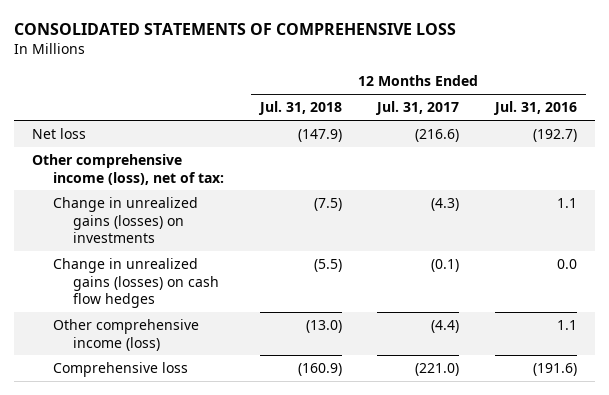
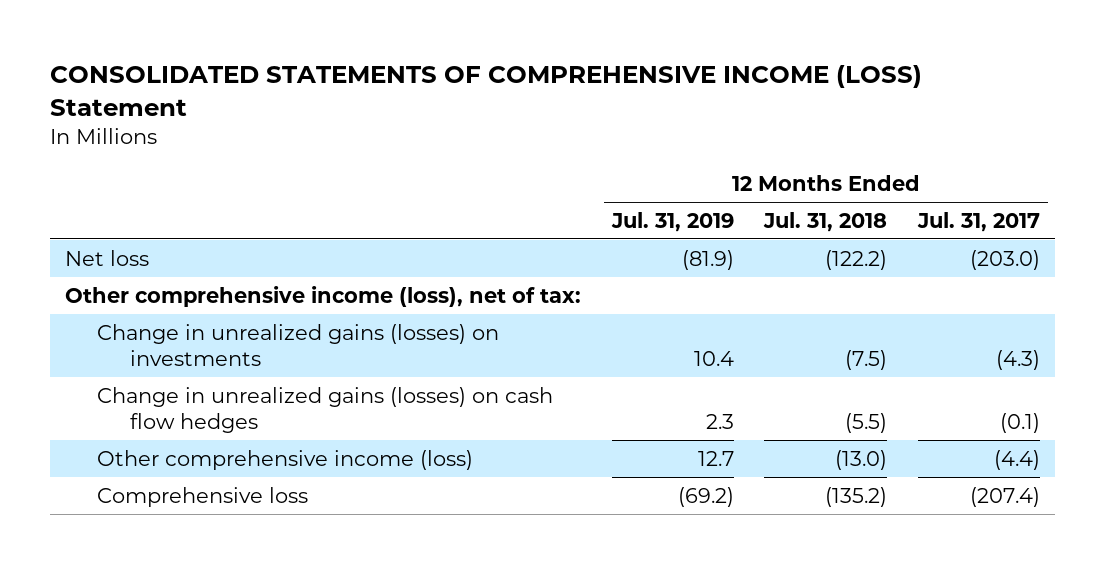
[13,23,456,36] CONSOLIDATED STATEMENTS OF COMPREHENSIVE LOSS -> [50,64,923,116] CONSOLIDATED STATEMENTS OF COMPREHENSIVE INCOME (LOSS) Statement
[493,101,578,116] Jul. 31, 2016 -> none
none -> [610,211,734,232] Jul. 31, 2019
[297,129,342,143] (147.9) -> [825,249,888,270] (122.2)
[415,129,460,143] (216.6) -> [969,249,1040,270] (203.0)
[297,363,342,377] (160.9) -> [825,486,888,507] (135.2)
[415,363,460,377] (221.0) -> [969,486,1040,507] (207.4)

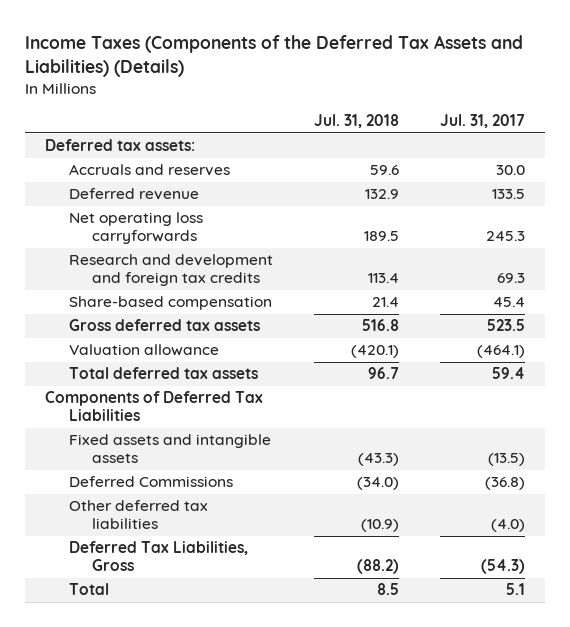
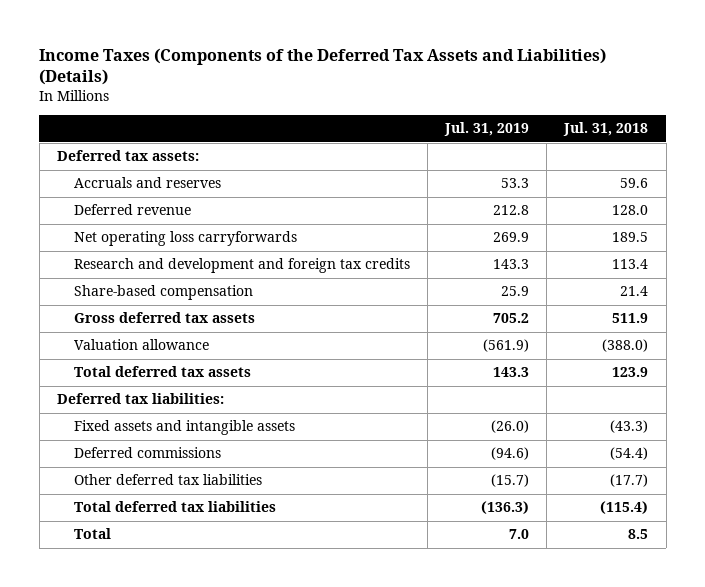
[439,114,525,129] Jul. 31, 2017 -> none
none -> [444,122,530,137] Jul. 31, 2019
[364,189,399,200] 132.9 -> [612,205,649,216] 128.0
[361,319,399,332] 516.8 -> [612,313,649,324] 511.9
[350,345,399,359] (420.1) -> [602,339,649,353] (388.0)
[367,367,399,380] 96.7 -> [612,367,649,378] 123.9
[45,391,264,422] Components of Deferred Tax Liabilities -> [56,393,224,405] Deferred tax liabilities:
[68,476,233,488] Deferred Commissions -> [74,447,222,459] Deferred commissions
[356,477,399,491] (34.0) -> [610,447,649,461] (54.4)
[360,519,399,533] (10.9) -> [610,474,649,488] (17.7)
[68,541,248,572] Deferred Tax Liabilities, Gross -> [74,501,277,513] Total deferred tax liabilities
[356,559,399,575] (88.2) -> [600,501,649,515] (115.4)

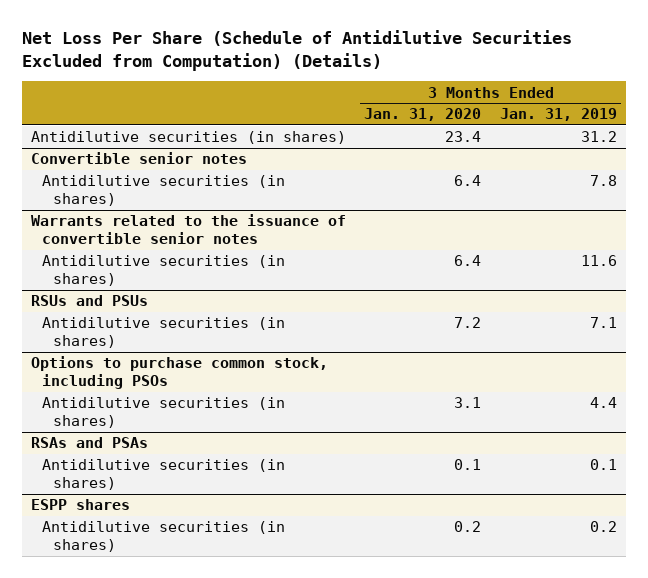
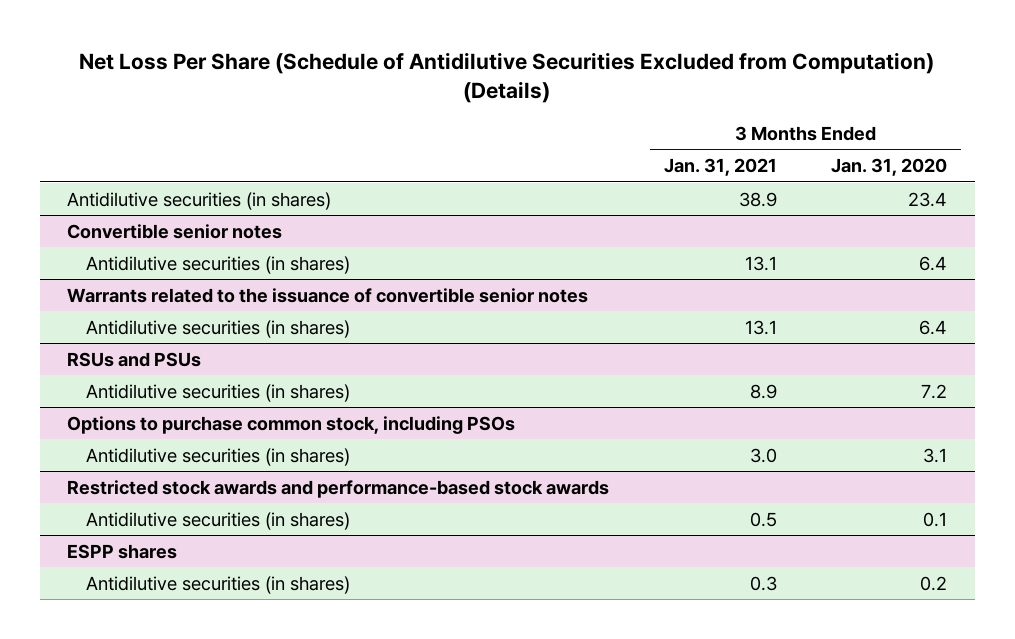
[499,108,617,122] Jan. 31, 2019 -> none
none -> [663,158,777,177] Jan. 31, 2021
[30,437,148,449] RSAs and PSAs -> [67,479,610,498] Restricted stock awards and performance-based stock awards

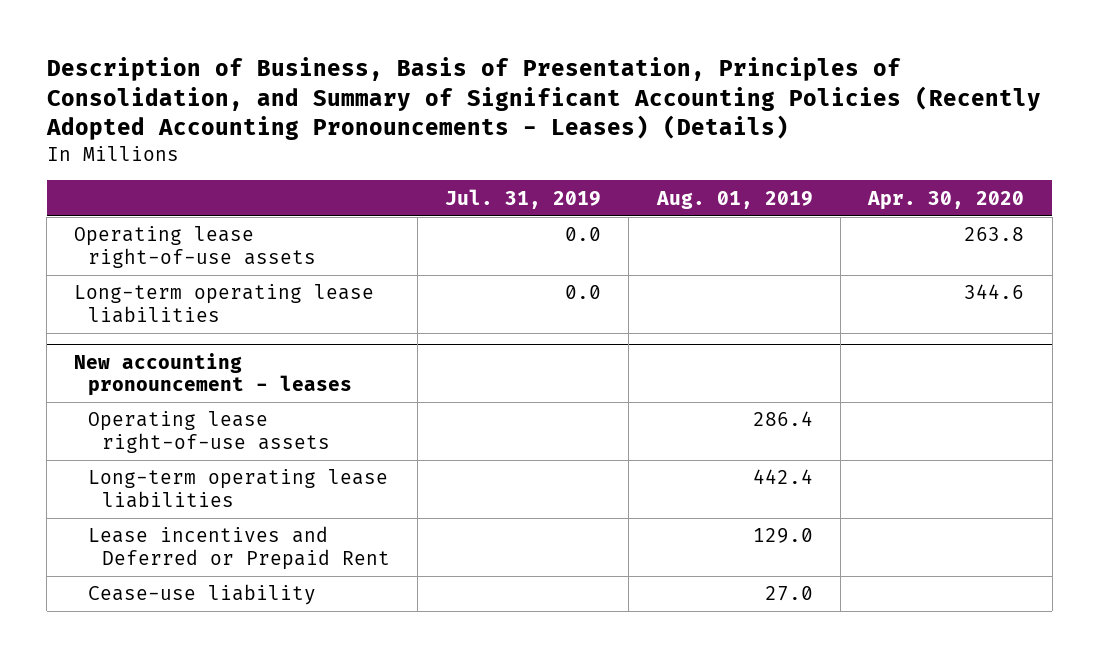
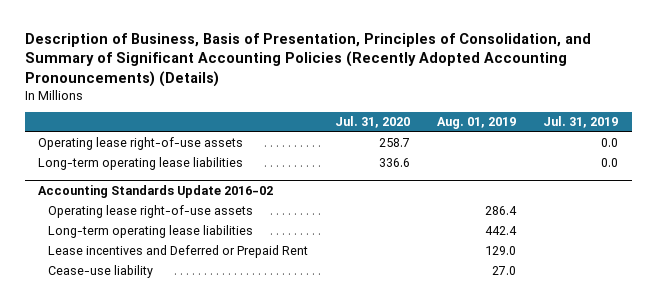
[45,57,1041,141] Description of Business, Basis of Presentation, Principles of Consolidation, and Summary of Significant Accounting Policies (Recently Adopted Accounting Pronouncements - Leases) (Details) -> [24,33,591,87] Description of Business, Basis of Presentation, Principles of Consolidation, and Summary of Significant Accounting Policies (Recently Adopted Accounting Pronouncements) (Details)
[867,190,1025,210] Apr. 30, 2020 -> none
none -> [334,116,410,129] Jul. 31, 2020
[74,352,352,397] New accounting pronouncement - leases -> [38,185,274,199] Accounting Standards Update 2016-02

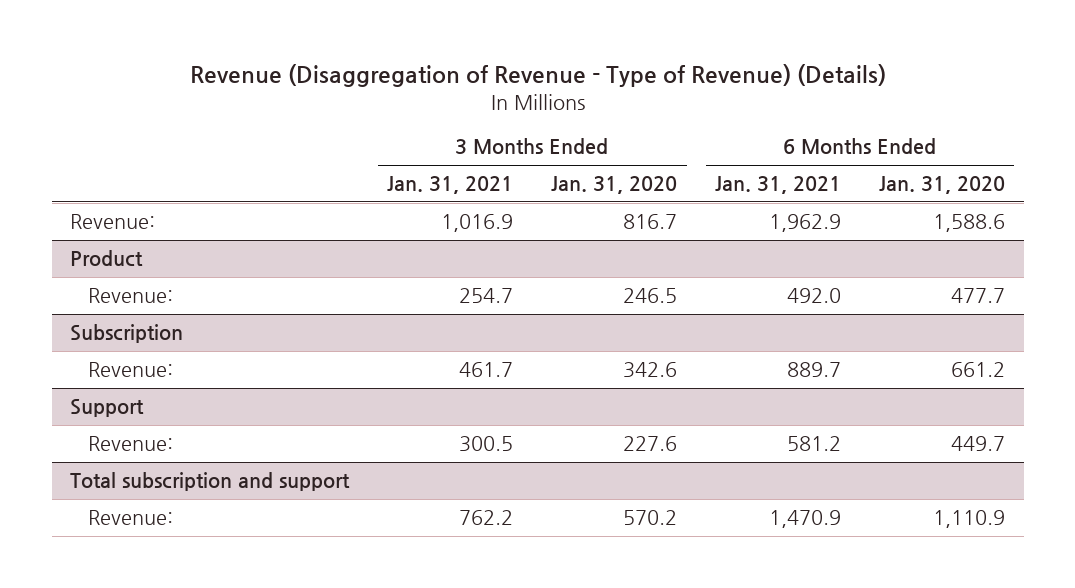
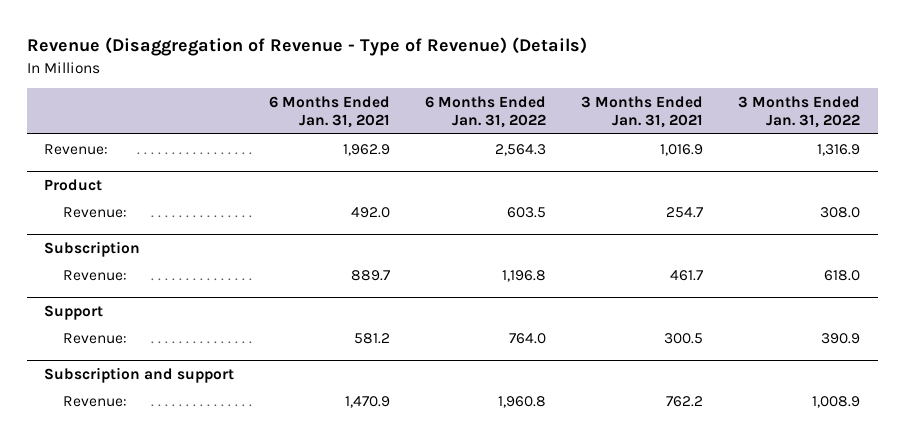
[551,176,678,195] Jan. 31, 2020 -> none
[878,176,1005,195] Jan. 31, 2020 -> none
none -> [425,95,547,129] 6 Months Ended Jan. 31, 2022
none -> [738,95,861,129] 3 Months Ended Jan. 31, 2022
[70,472,351,492] Total subscription and support -> [44,366,235,383] Subscription and support

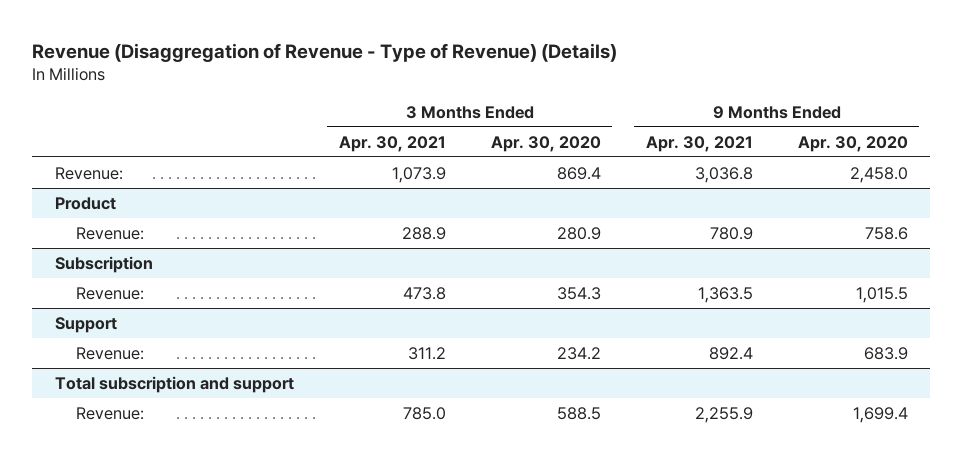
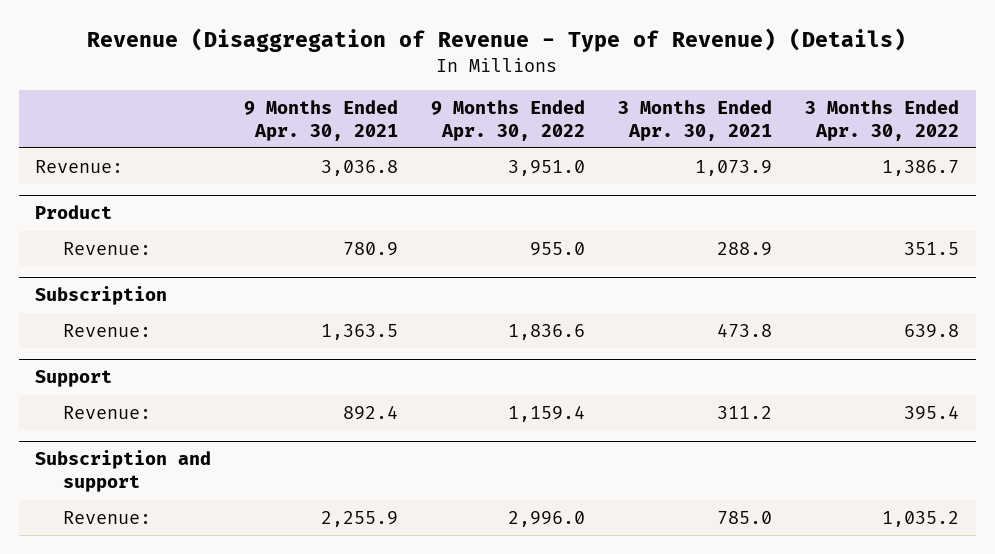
[490,135,601,152] Apr. 30, 2020 -> none
[797,135,908,152] Apr. 30, 2020 -> none
none -> [431,99,586,141] 9 Months Ended Apr. 30, 2022
none -> [805,99,960,141] 3 Months Ended Apr. 30, 2022
[54,375,294,393] Total subscription and support -> [35,450,212,493] Subscription and support

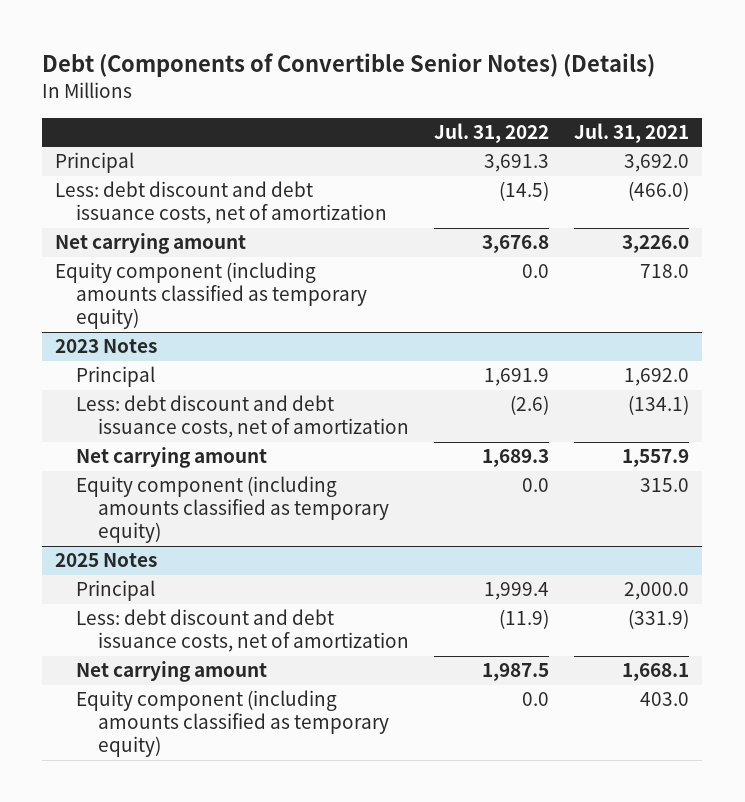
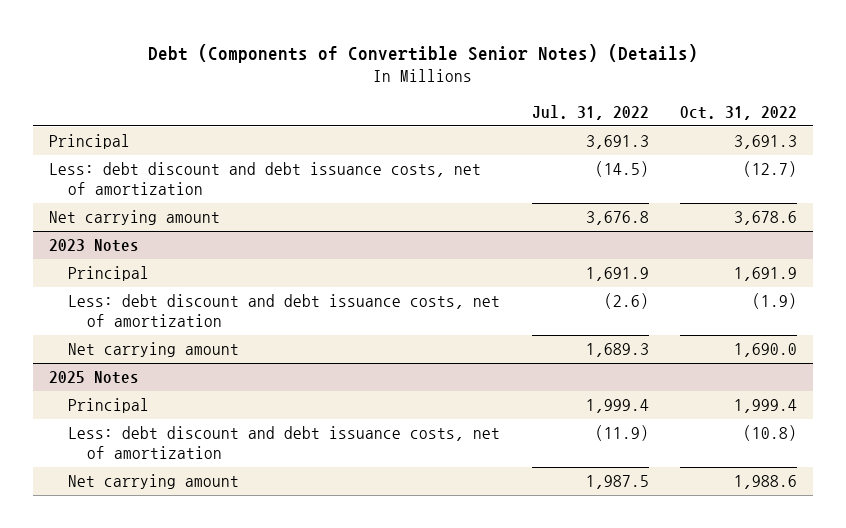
[574,122,690,143] Jul. 31, 2021 -> none
none -> [680,105,798,120] Oct. 31, 2022
[55,262,368,330] Equity component (including amounts classified as temporary equity) -> none
[76,476,389,544] Equity component (including amounts classified as temporary equity) -> none
[76,690,389,758] Equity component (including amounts classified as temporary equity) -> none

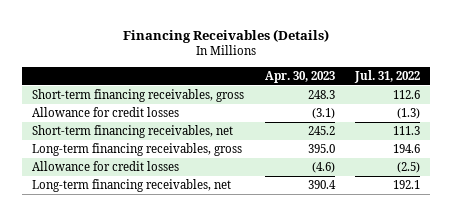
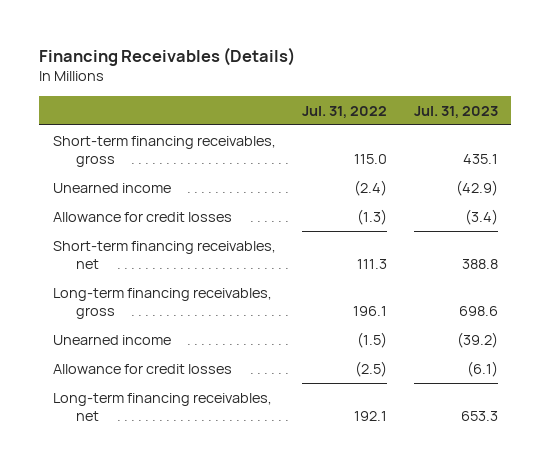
[264,70,335,83] Apr. 30, 2023 -> none
none -> [413,105,498,118] Jul. 31, 2023
[393,90,421,100] 112.6 -> [354,153,388,164] 115.0
none -> [52,182,171,193] Unearned income
[393,144,421,154] 194.6 -> [353,305,388,316] 196.1
none -> [52,334,171,345] Unearned income

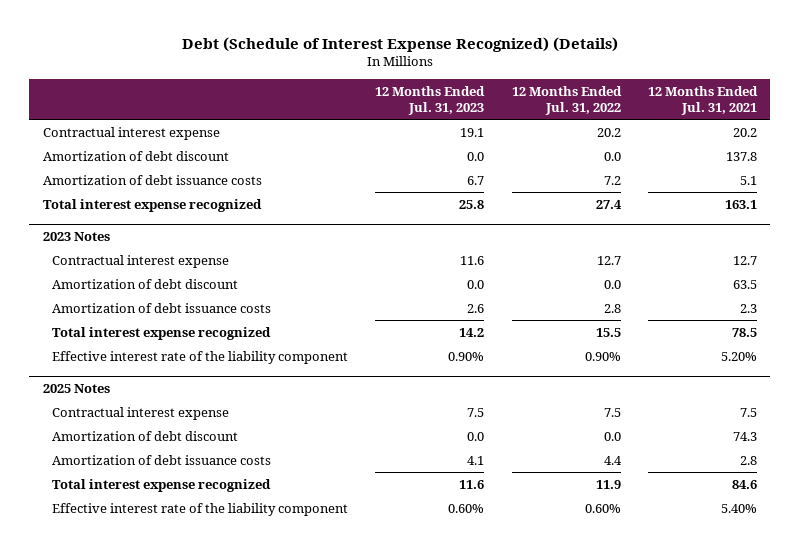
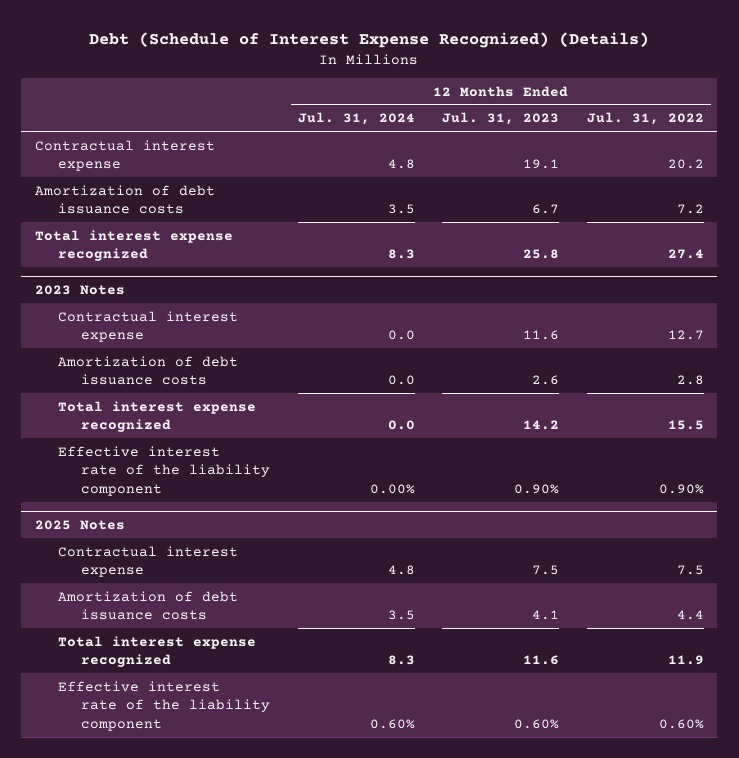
[647,85,758,115] 12 Months Ended Jul. 31, 2021 -> none
none -> [297,112,415,126] Jul. 31, 2024
[42,150,229,161] Amortization of debt discount -> none
[52,278,239,289] Amortization of debt discount -> none
[52,430,239,441] Amortization of debt discount -> none

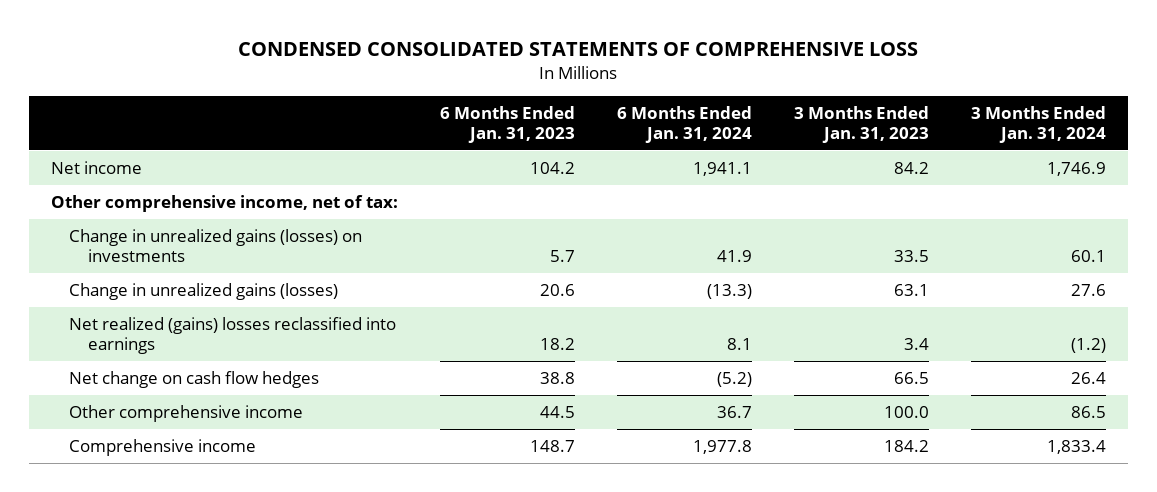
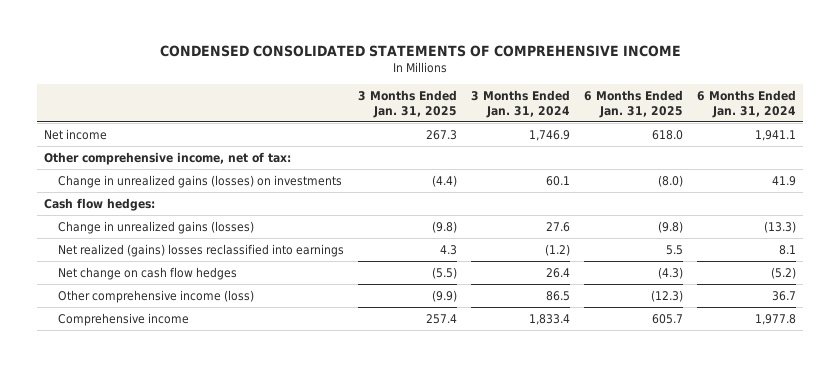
[238,42,919,57] CONDENSED CONSOLIDATED STATEMENTS OF COMPREHENSIVE LOSS -> [159,44,681,57] CONDENSED CONSOLIDATED STATEMENTS OF COMPREHENSIVE INCOME
[439,106,575,144] 6 Months Ended Jan. 31, 2023 -> none
[794,106,930,144] 3 Months Ended Jan. 31, 2023 -> none
none -> [357,89,457,118] 3 Months Ended Jan. 31, 2025
none -> [583,89,683,118] 6 Months Ended Jan. 31, 2025
none -> [43,198,155,212] Cash flow hedges:
[69,404,304,422] Other comprehensive income -> [57,290,254,304] Other comprehensive income (loss)

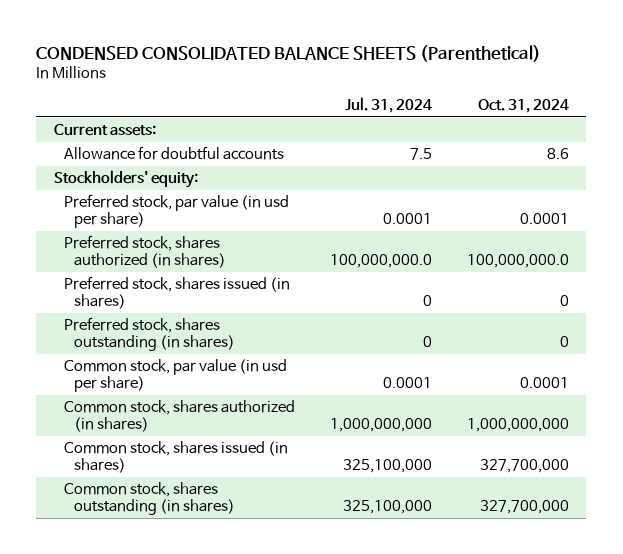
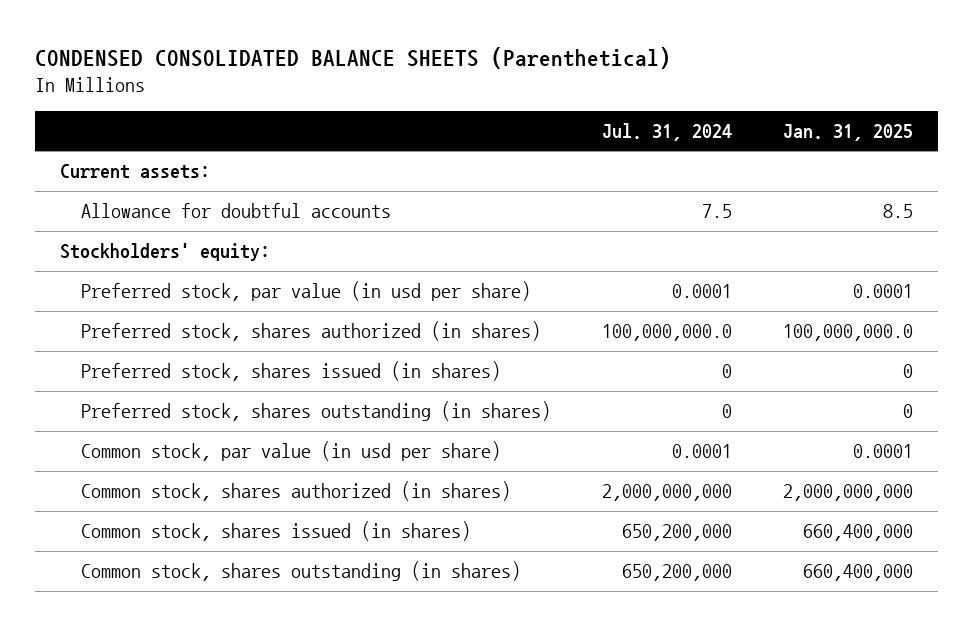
[477,98,569,113] Oct. 31, 2024 -> none
none -> [782,123,913,141] Jan. 31, 2025
[329,417,432,432] 1,000,000,000 -> [601,484,732,502] 2,000,000,000
[342,458,432,473] 325,100,000 -> [621,524,732,542] 650,200,000
[342,499,432,514] 325,100,000 -> [621,564,732,582] 650,200,000

